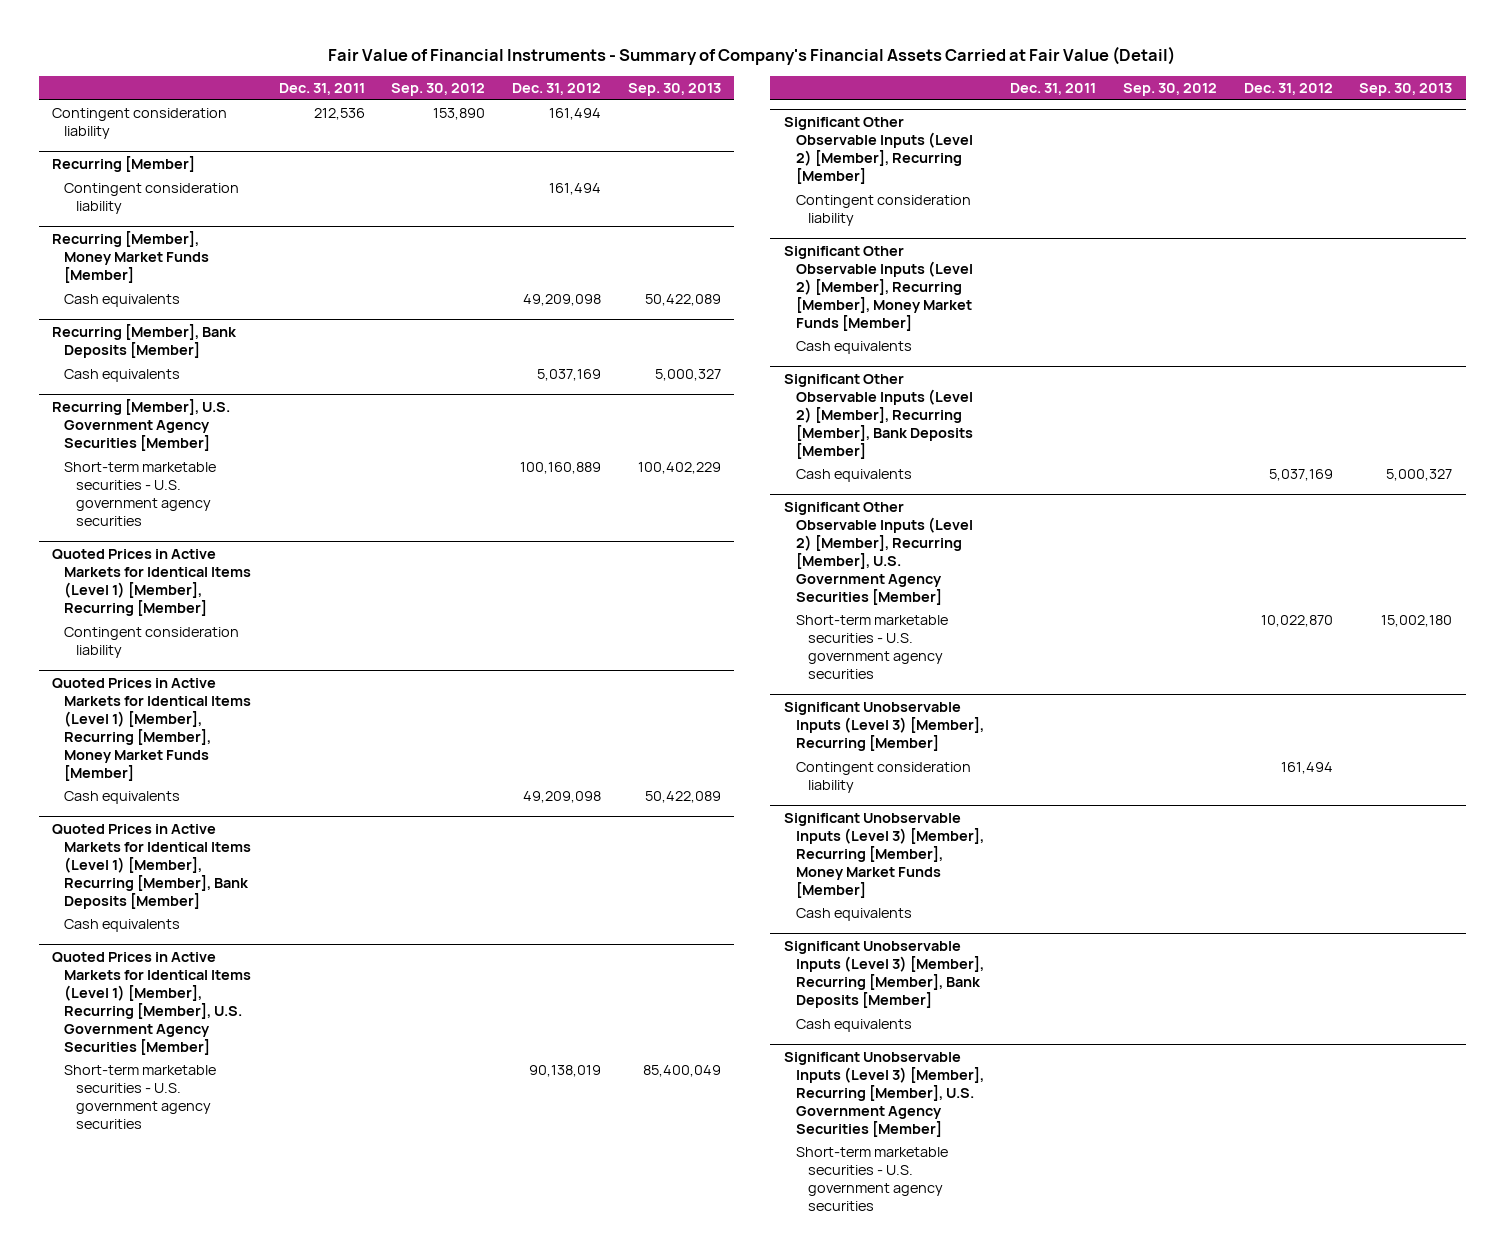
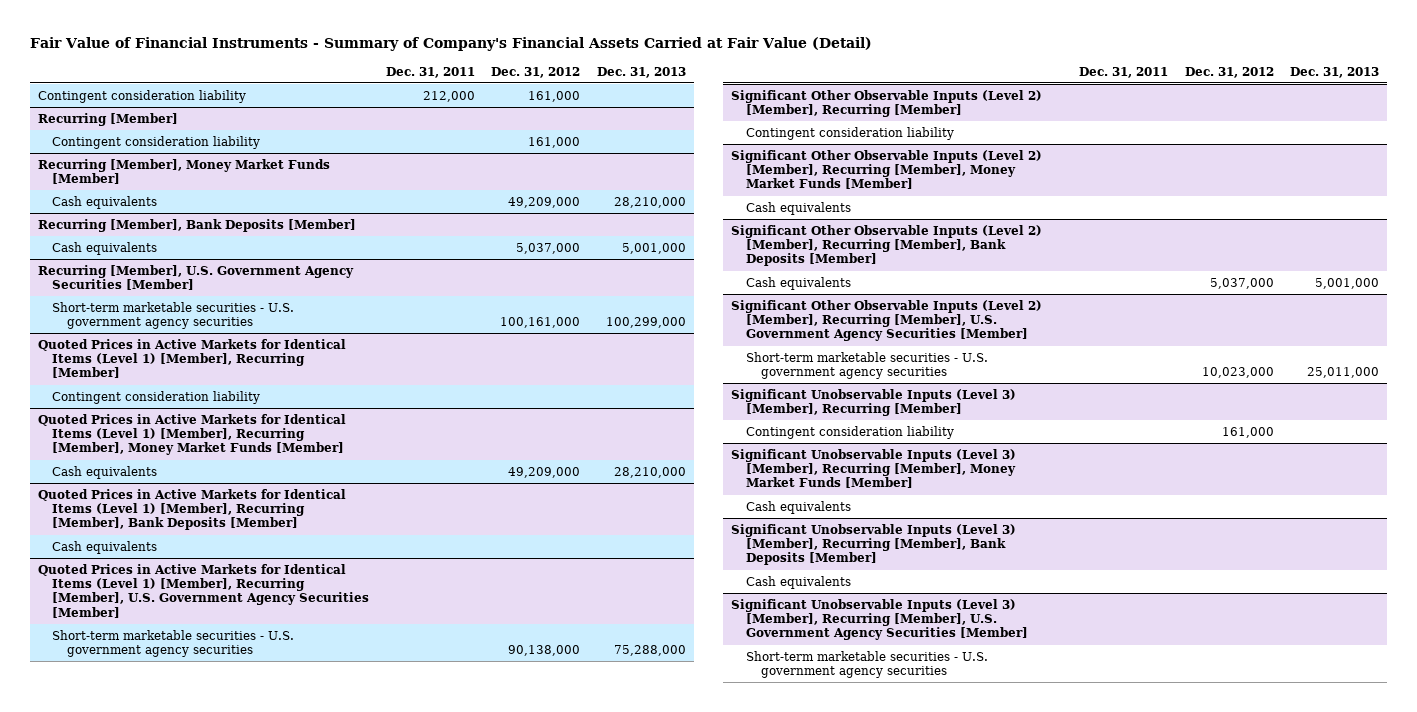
[391,82,486,96] Sep. 30, 2012 -> none
[627,82,721,96] Sep. 30, 2013 -> none
none -> [596,66,686,78] Dec. 31, 2013
[313,108,365,121] 212,536 -> [422,90,475,102] 212,000
[549,108,602,121] 161,494 -> [528,90,581,102] 161,000
[549,183,602,196] 161,494 -> [528,136,581,148] 161,000
[523,294,602,307] 49,209,098 -> [508,196,581,208] 49,209,000
[537,369,602,382] 5,037,169 -> [516,242,581,254] 5,037,000
[520,462,602,475] 100,160,889 -> [500,317,581,329] 100,161,000
[523,791,602,804] 49,209,098 -> [508,466,581,478] 49,209,000
[529,1065,602,1078] 90,138,019 -> [508,645,581,657] 90,138,000
[1268,469,1333,482] 5,037,169 -> [1209,277,1274,289] 5,037,000
[1260,615,1333,628] 10,022,870 -> [1201,367,1274,379] 10,023,000
[1280,762,1333,775] 161,494 -> [1221,426,1274,438] 161,000

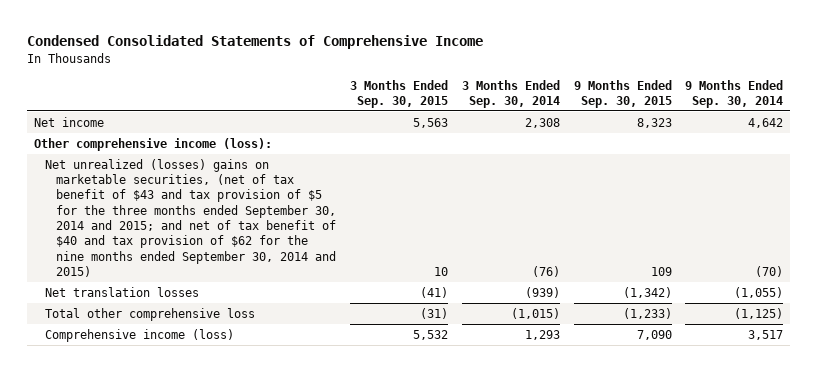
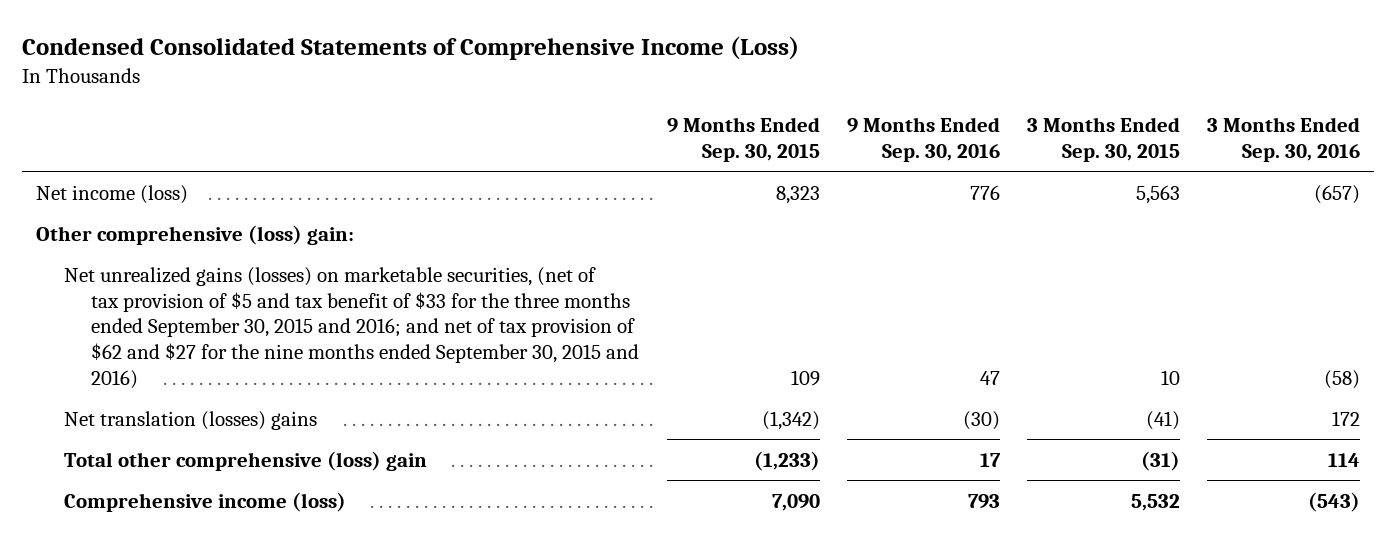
[27,35,484,50] Condensed Consolidated Statements of Comprehensive Income -> [22,35,800,60] Condensed Consolidated Statements of Comprehensive Income (Loss)
[461,79,560,108] 3 Months Ended Sep. 30, 2014 -> none
[685,79,784,108] 9 Months Ended Sep. 30, 2014 -> none
none -> [846,117,1000,163] 9 Months Ended Sep. 30, 2016
none -> [1207,117,1361,163] 3 Months Ended Sep. 30, 2016
[34,116,105,127] Net income -> [35,184,188,204] Net income (loss)
[34,137,273,151] Other comprehensive income (loss): -> [35,224,354,245] Other comprehensive (loss) gain:
[45,158,337,278] Net unrealized (losses) gains on marketable securities, (net of tax benefit of $43 and tax provision of $5 for the three months ended September 30, 2014 and 2015; and net of tax benefit of $40 and tax provision of $62 for the nine months ended September 30, 2014 and 2015) -> [63,266,640,389] Net unrealized gains (losses) on marketable securities, (net of tax provision of $5 and tax benefit of $33 for the three months ended September 30, 2015 and 2016; and net of tax provision of $62 and $27 for the nine months ended September 30, 2015 and 2016)
[45,286,200,297] Net translation losses -> [63,410,317,430] Net translation (losses) gains
[45,307,256,321] Total other comprehensive loss -> [63,450,427,471] Total other comprehensive (loss) gain

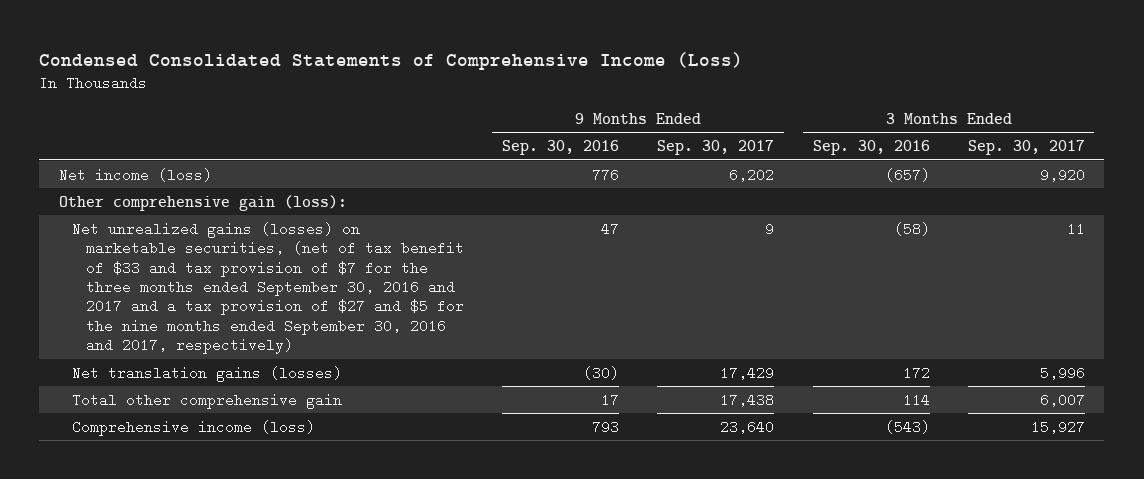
[666,117,820,163] 9 Months Ended Sep. 30, 2015 -> none
[1027,117,1181,163] 3 Months Ended Sep. 30, 2015 -> none
none -> [657,140,775,156] Sep. 30, 2017
none -> [967,140,1085,156] Sep. 30, 2017
[35,224,354,245] Other comprehensive (loss) gain: -> [58,194,347,211] Other comprehensive gain (loss):
[63,266,640,389] Net unrealized gains (losses) on marketable securities, (net of tax provision of $5 and tax benefit of $33 for the three months ended September 30, 2015 and 2016; and net of tax provision of $62 and $27 for the nine months ended September 30, 2015 and 2016) -> [72,221,464,355] Net unrealized gains (losses) on marketable securities, (net of tax benefit of $33 and tax provision of $7 for the three months ended September 30, 2016 and 2017 and a tax provision of $27 and $5 for the nine months ended September 30, 2016 and 2017, respectively)
[63,410,317,430] Net translation (losses) gains -> [72,365,343,382] Net translation gains (losses)
[63,450,427,471] Total other comprehensive (loss) gain -> [72,392,343,409] Total other comprehensive gain

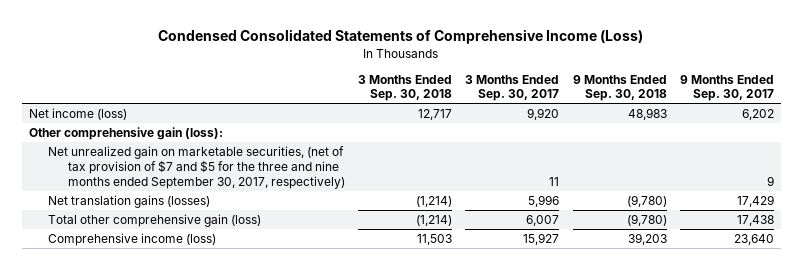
[502,140,620,156] Sep. 30, 2016 -> none
[812,140,930,156] Sep. 30, 2016 -> none
none -> [358,74,453,102] 3 Months Ended Sep. 30, 2018
none -> [572,74,667,102] 9 Months Ended Sep. 30, 2018
[72,221,464,355] Net unrealized gains (losses) on marketable securities, (net of tax benefit of $33 and tax provision of $7 for the three months ended September 30, 2016 and 2017 and a tax provision of $27 and $5 for the nine months ended September 30, 2016 and 2017, respectively) -> [48,145,345,189] Net unrealized gain on marketable securities, (net of tax provision of $7 and $5 for the three and nine months ended September 30, 2017, respectively)
[72,392,343,409] Total other comprehensive gain -> [48,213,262,227] Total other comprehensive gain (loss)

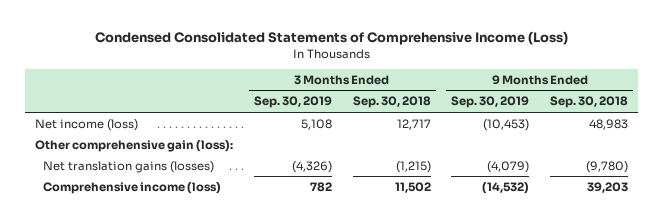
[465,74,560,102] 3 Months Ended Sep. 30, 2017 -> none
[680,74,775,102] 9 Months Ended Sep. 30, 2017 -> none
none -> [253,96,332,109] Sep. 30, 2019
none -> [451,96,530,109] Sep. 30, 2019
[48,145,345,189] Net unrealized gain on marketable securities, (net of tax provision of $7 and $5 for the three and nine months ended September 30, 2017, respectively) -> none
[48,213,262,227] Total other comprehensive gain (loss) -> none
[416,195,453,207] (1,214) -> [395,160,431,173] (1,215)
[417,233,453,245] 11,503 -> [394,181,431,193] 11,502

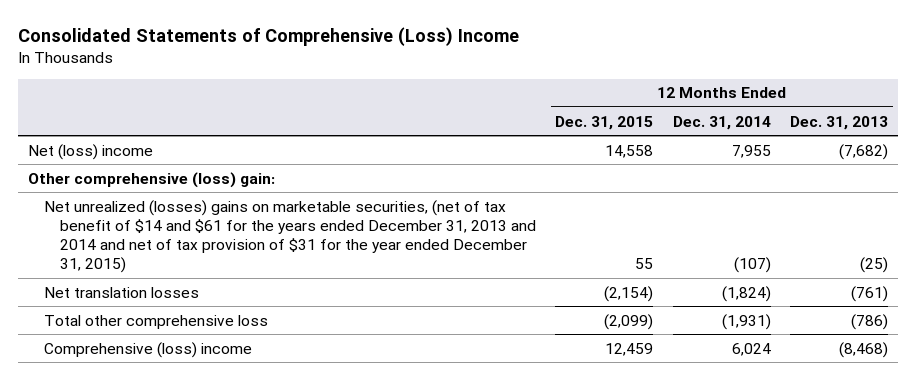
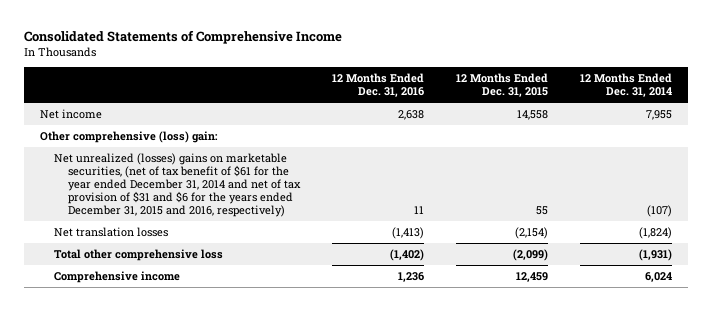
[18,27,520,47] Consolidated Statements of Comprehensive (Loss) Income -> [23,29,342,44] Consolidated Statements of Comprehensive Income
[790,115,889,130] Dec. 31, 2013 -> none
none -> [332,73,425,98] 12 Months Ended Dec. 31, 2016
[27,143,153,160] Net (loss) income -> [39,108,102,119] Net income
[43,199,537,274] Net unrealized (losses) gains on marketable securities, (net of tax benefit of $14 and $61 for the years ended December 31, 2013 and 2014 and net of tax provision of $31 for the year ended December 31, 2015) -> [53,152,302,218] Net unrealized (losses) gains on marketable securities, (net of tax benefit of $61 for the year ended December 31, 2014 and net of tax provision of $31 and $6 for the years ended December 31, 2015 and 2016, respectively)
[43,341,252,358] Comprehensive (loss) income -> [53,270,180,283] Comprehensive income

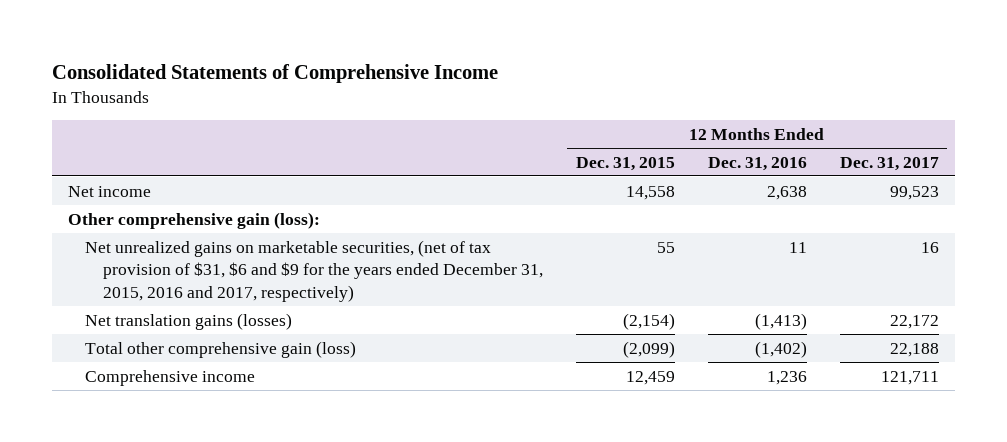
[580,73,673,98] 12 Months Ended Dec. 31, 2014 -> none
none -> [839,156,939,171] Dec. 31, 2017
[39,130,218,143] Other comprehensive (loss) gain: -> [68,211,321,229] Other comprehensive gain (loss):
[53,152,302,218] Net unrealized (losses) gains on marketable securities, (net of tax benefit of $61 for the year ended December 31, 2014 and net of tax provision of $31 and $6 for the years ended December 31, 2015 and 2016, respectively) -> [85,239,543,302] Net unrealized gains on marketable securities, (net of tax provision of $31, $6 and $9 for the years ended December 31, 2015, 2016 and 2017, respectively)
[53,226,168,237] Net translation losses -> [85,312,293,330] Net translation gains (losses)
[53,248,223,261] Total other comprehensive loss -> [85,340,357,358] Total other comprehensive gain (loss)

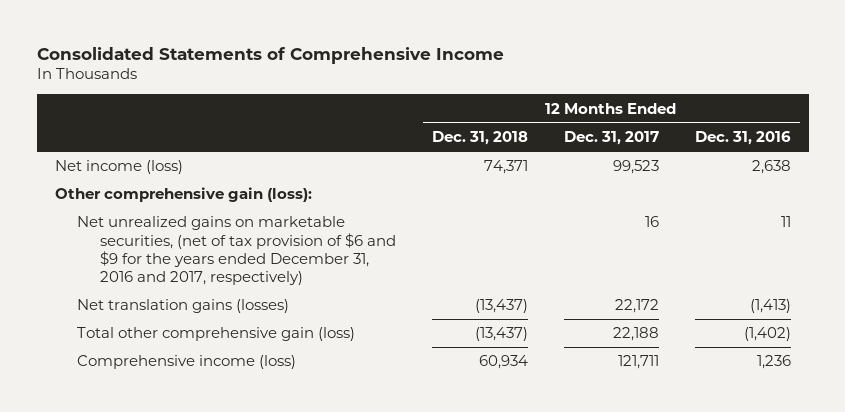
[575,156,675,171] Dec. 31, 2015 -> none
none -> [431,131,528,146] Dec. 31, 2018
[68,185,152,197] Net income -> [54,160,183,175] Net income (loss)
[85,239,543,302] Net unrealized gains on marketable securities, (net of tax provision of $31, $6 and $9 for the years ended December 31, 2015, 2016 and 2017, respectively) -> [77,216,396,285] Net unrealized gains on marketable securities, (net of tax provision of $6 and $9 for the years ended December 31, 2016 and 2017, respectively)
[85,369,256,386] Comprehensive income -> [77,355,297,370] Comprehensive income (loss)

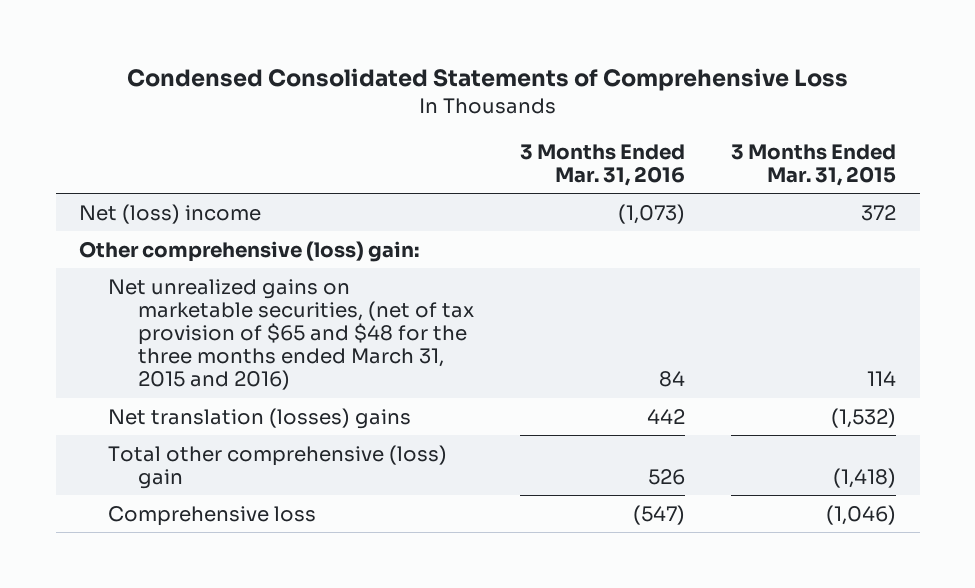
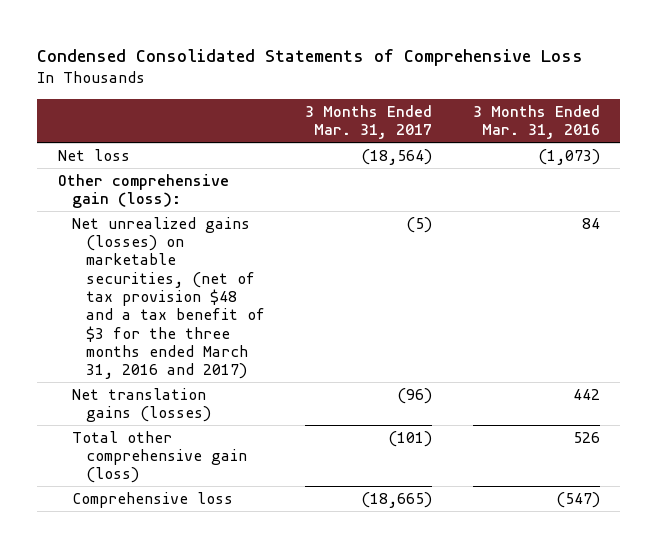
[731,143,897,186] 3 Months Ended Mar. 31, 2015 -> none
none -> [305,105,433,140] 3 Months Ended Mar. 31, 2017
[78,203,261,224] Net (loss) income -> [57,148,130,161] Net loss
[78,240,419,262] Other comprehensive (loss) gain: -> [57,173,229,209] Other comprehensive gain (loss):
[108,278,474,391] Net unrealized gains on marketable securities, (net of tax provision of $65 and $48 for the three months ended March 31, 2015 and 2016) -> [71,216,265,380] Net unrealized gains (losses) on marketable securities, (net of tax provision $48 and a tax benefit of $3 for the three months ended March 31, 2016 and 2017)
[108,407,412,429] Net translation (losses) gains -> [71,387,211,423] Net translation gains (losses)
[108,444,448,489] Total other comprehensive (loss) gain -> [71,430,247,484] Total other comprehensive gain (loss)

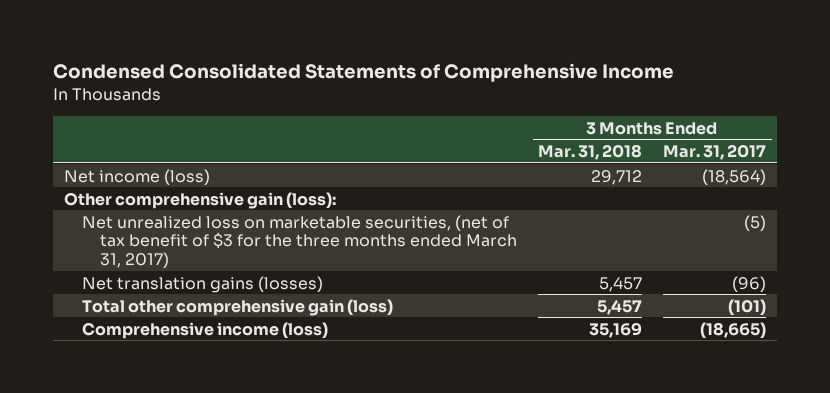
[37,49,584,67] Condensed Consolidated Statements of Comprehensive Loss -> [53,63,675,83] Condensed Consolidated Statements of Comprehensive Income
[472,105,600,140] 3 Months Ended Mar. 31, 2016 -> none
none -> [537,143,642,160] Mar. 31, 2018
[57,148,130,161] Net loss -> [63,168,210,185] Net income (loss)
[71,216,265,380] Net unrealized gains (losses) on marketable securities, (net of tax provision $48 and a tax benefit of $3 for the three months ended March 31, 2016 and 2017) -> [81,214,517,269] Net unrealized loss on marketable securities, (net of tax benefit of $3 for the three months ended March 31, 2017)
[71,491,233,508] Comprehensive loss -> [81,321,328,339] Comprehensive income (loss)

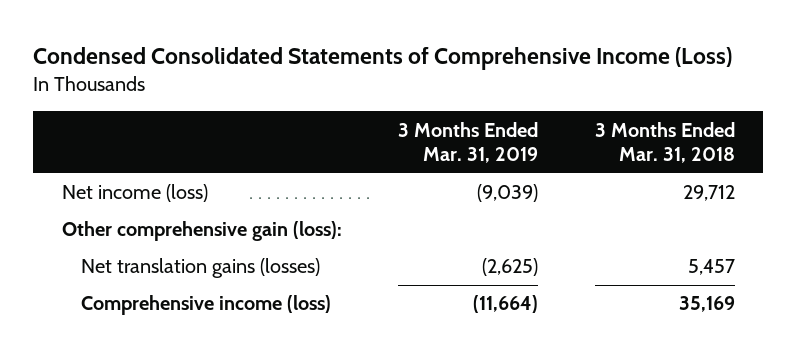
[53,63,675,83] Condensed Consolidated Statements of Comprehensive Income -> [33,47,733,71] Condensed Consolidated Statements of Comprehensive Income (Loss)
[663,143,767,160] Mar. 31, 2017 -> none
none -> [398,121,539,164] 3 Months Ended Mar. 31, 2019
[81,214,517,269] Net unrealized loss on marketable securities, (net of tax benefit of $3 for the three months ended March 31, 2017) -> none
[81,298,393,316] Total other comprehensive gain (loss) -> none

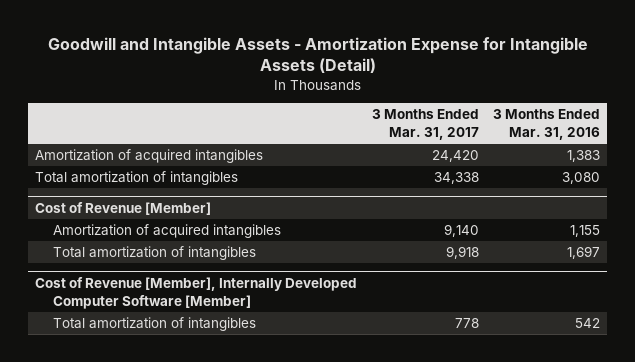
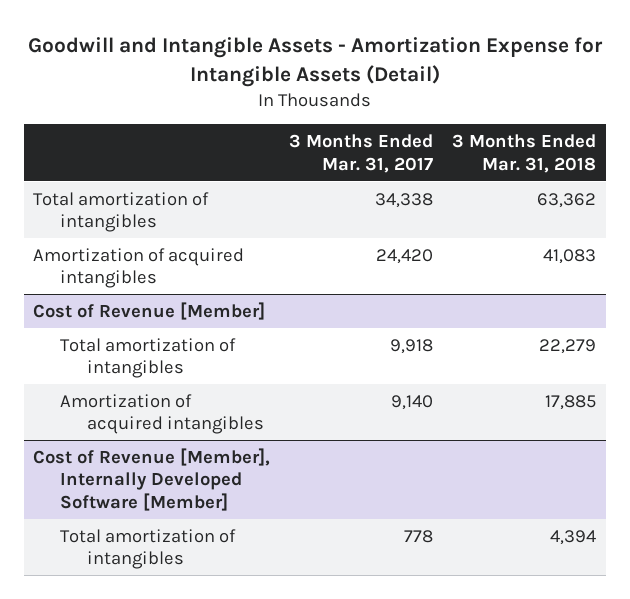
[492,109,600,140] 3 Months Ended Mar. 31, 2016 -> none
none -> [452,134,597,173] 3 Months Ended Mar. 31, 2018
[35,149,264,164] Amortization of acquired intangibles -> [33,247,245,289] Amortization of acquired intangibles
[53,224,282,239] Amortization of acquired intangibles -> [60,393,265,435] Amortization of acquired intangibles
[35,276,358,309] Cost of Revenue [Member], Internally Developed Computer Software [Member] -> [33,447,271,511] Cost of Revenue [Member], Internally Developed Software [Member]

